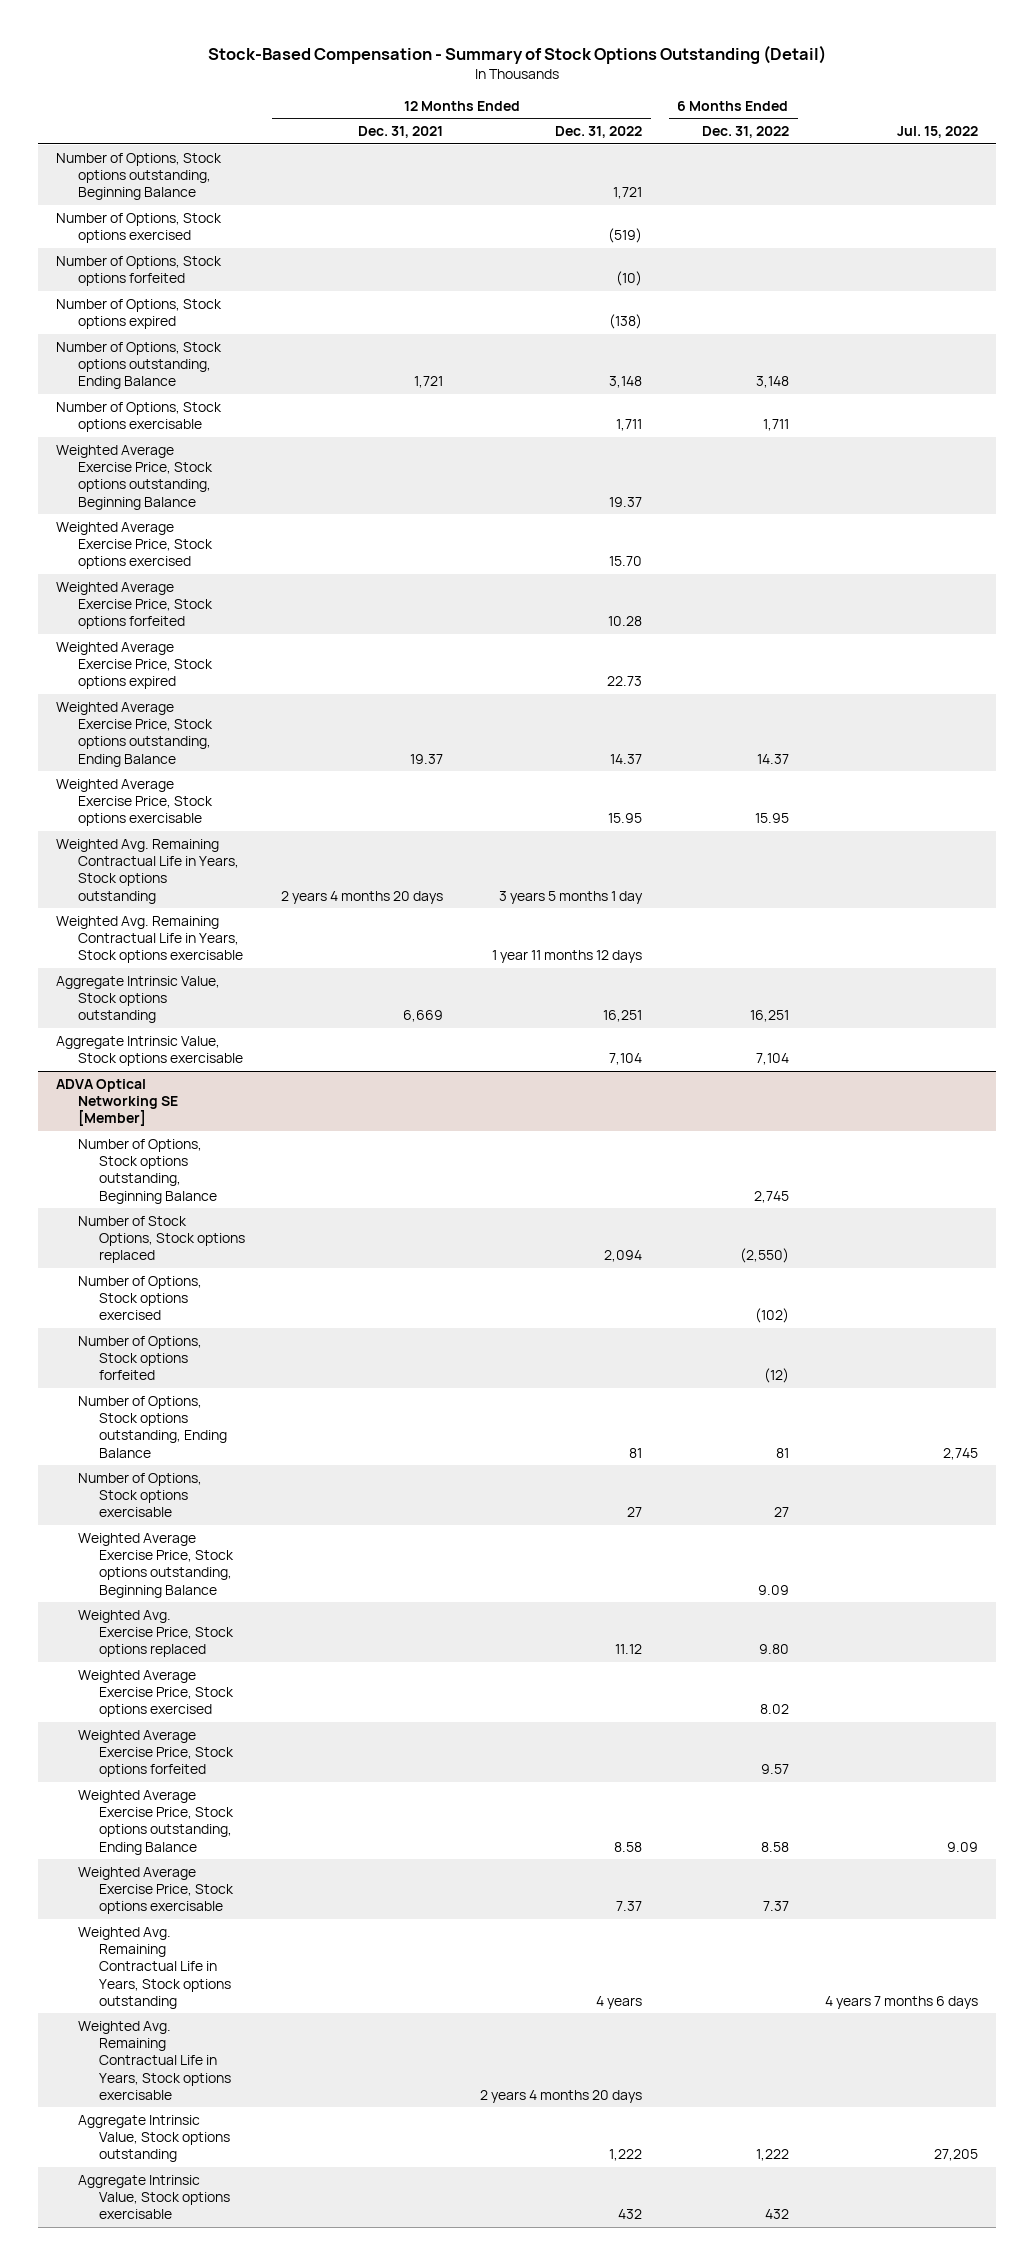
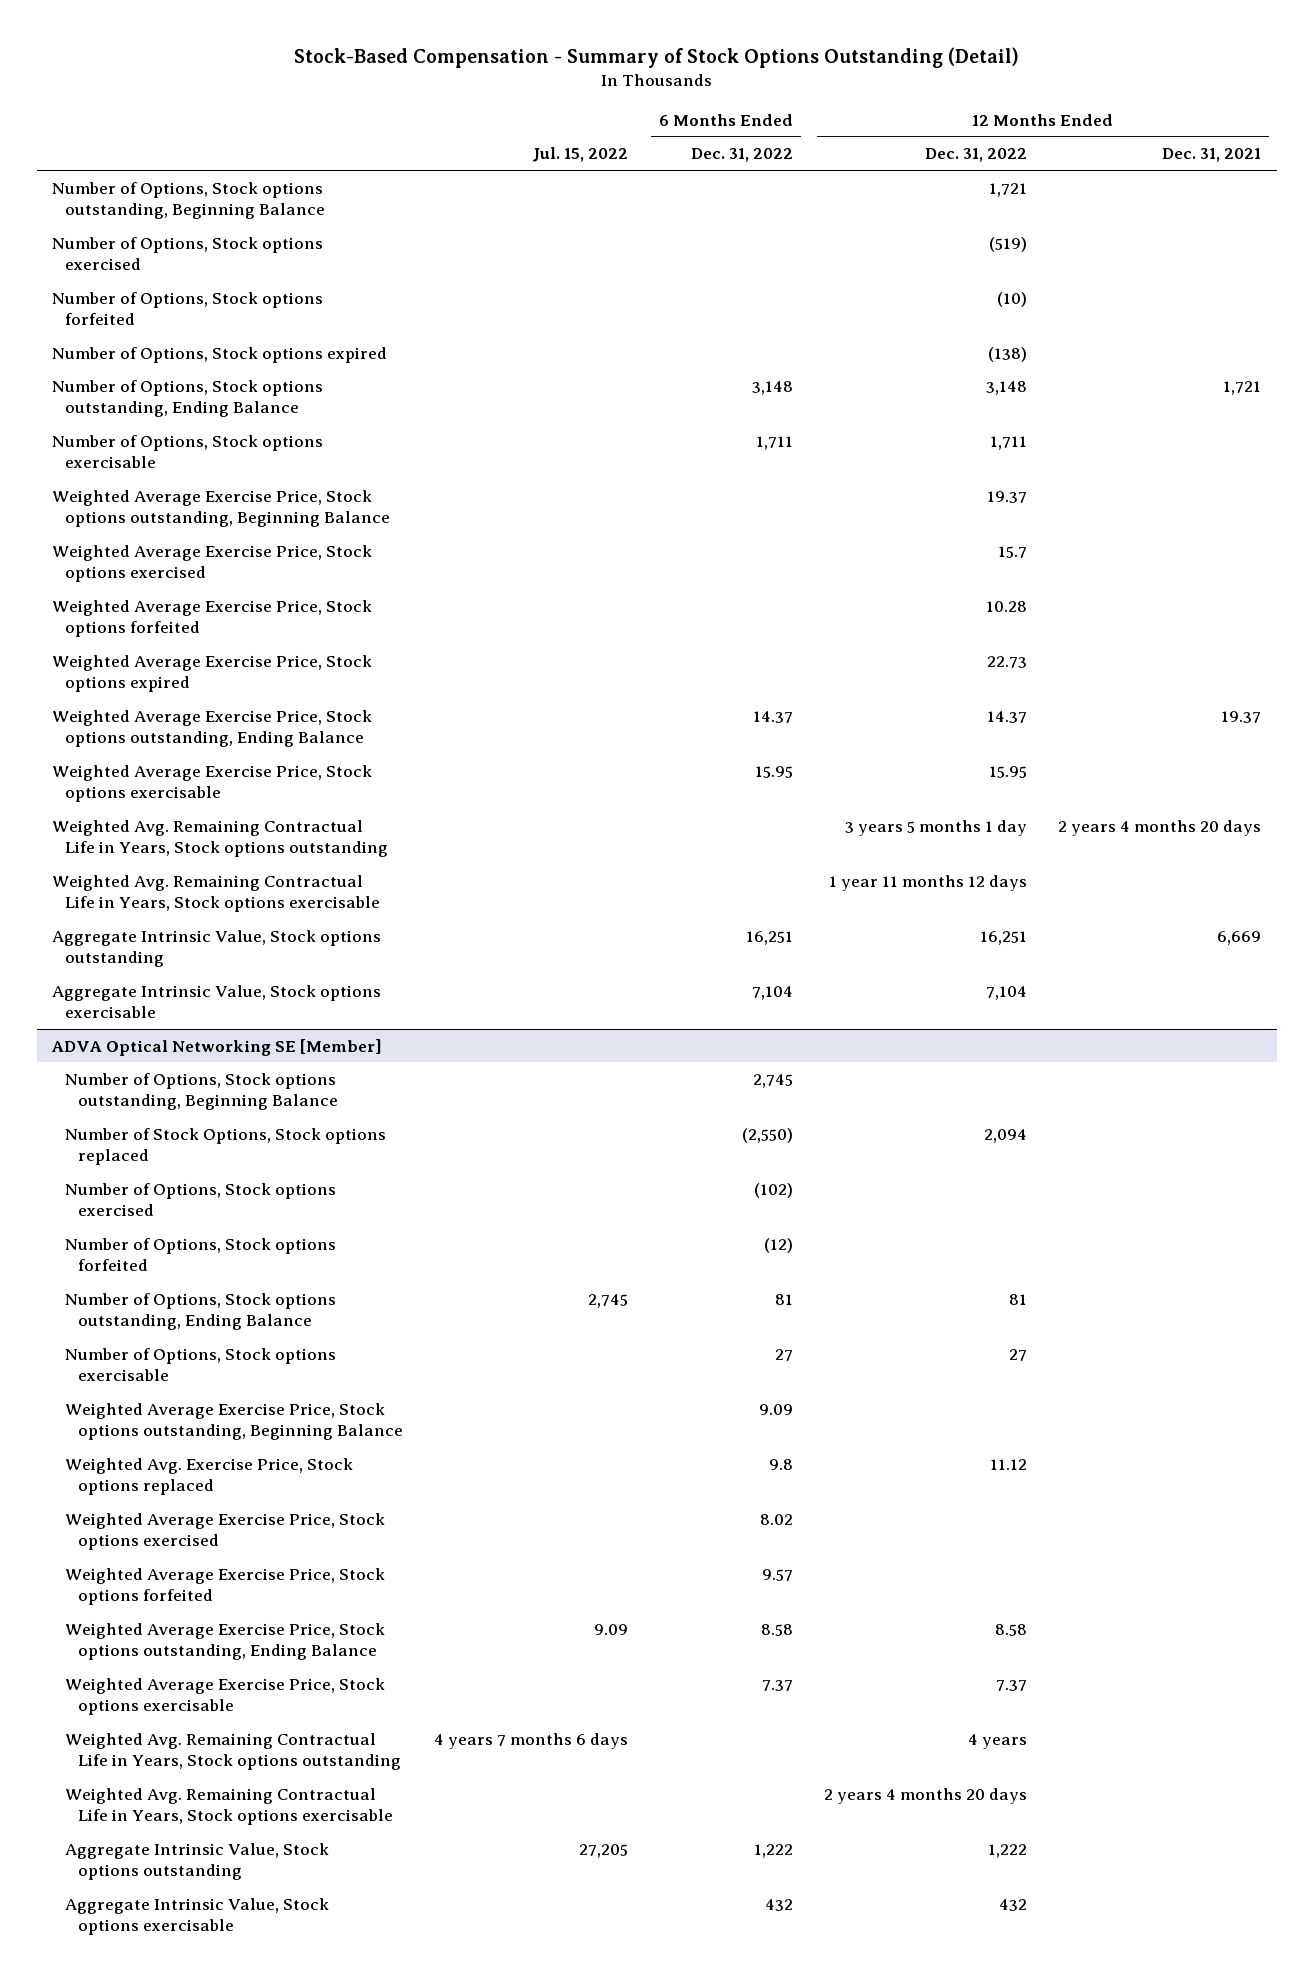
[608,556,642,567] 15.70 -> [998,545,1028,558] 15.7
[758,1644,789,1655] 9.80 -> [769,1458,794,1470] 9.8

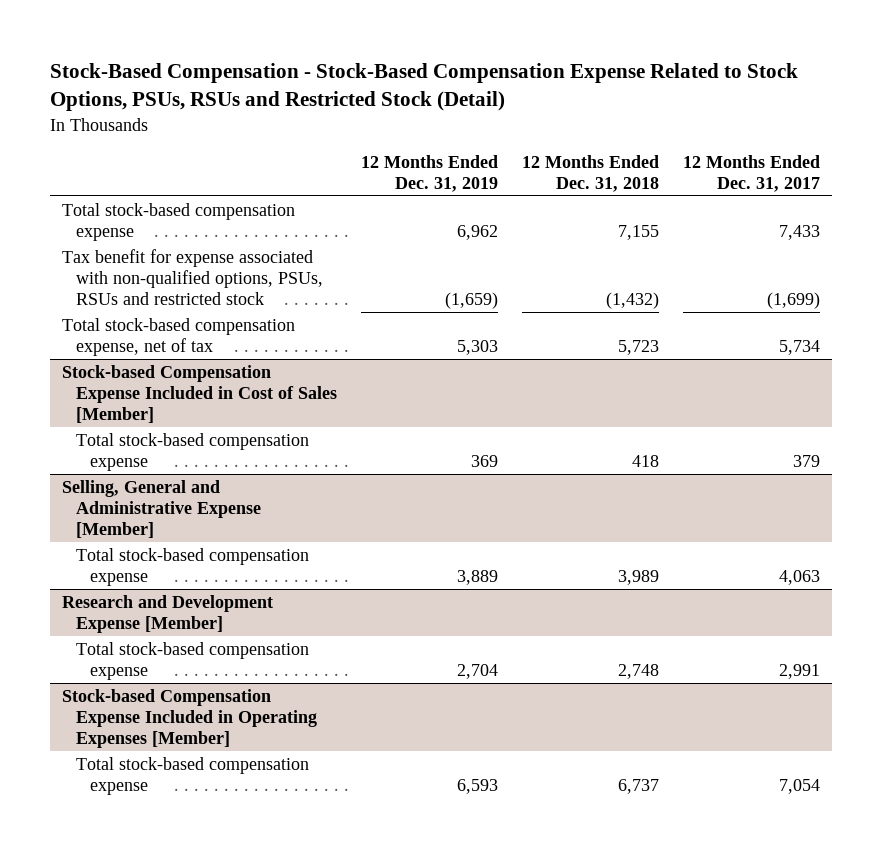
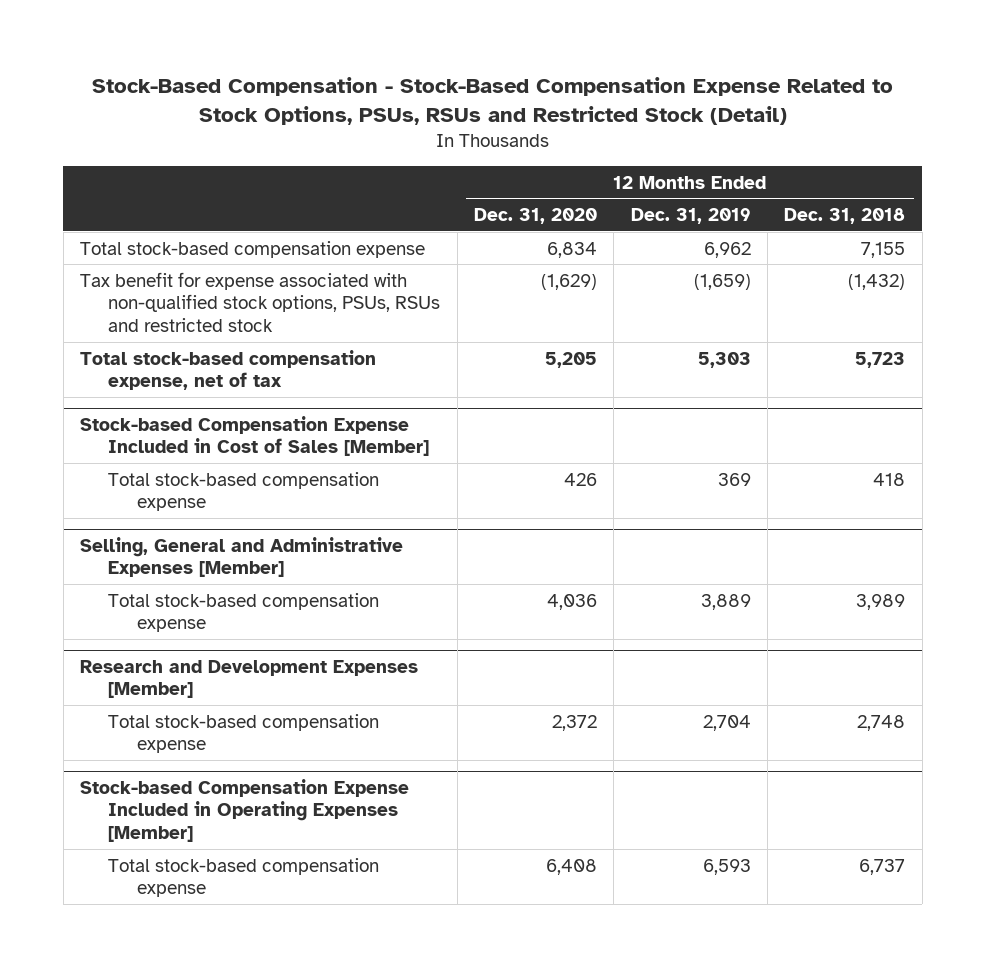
[682,154,820,192] 12 Months Ended Dec. 31, 2017 -> none
none -> [474,208,598,225] Dec. 31, 2020
[61,248,324,306] Tax benefit for expense associated with non-qualified options, PSUs, RSUs and restricted stock -> [80,271,441,332] Tax benefit for expense associated with non-qualified stock options, PSUs, RSUs and restricted stock
[61,479,262,539] Selling, General and Administrative Expense [Member] -> [80,536,404,578] Selling, General and Administrative Expenses [Member]
[61,594,273,633] Research and Development Expense [Member] -> [80,659,419,699] Research and Development Expenses [Member]

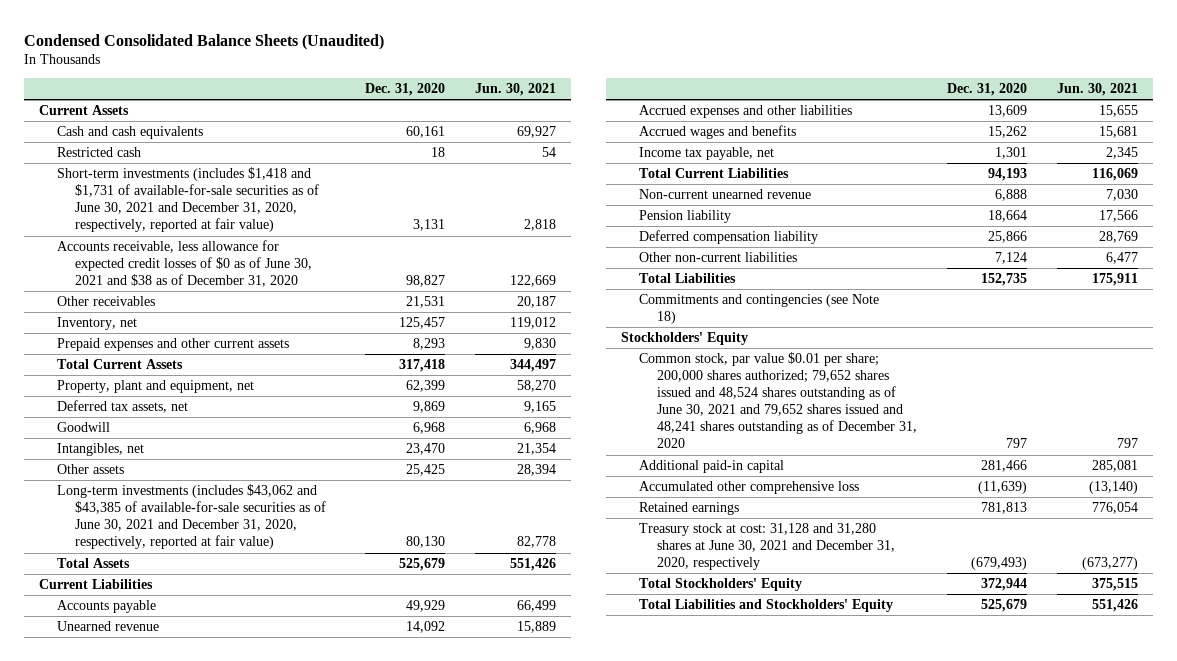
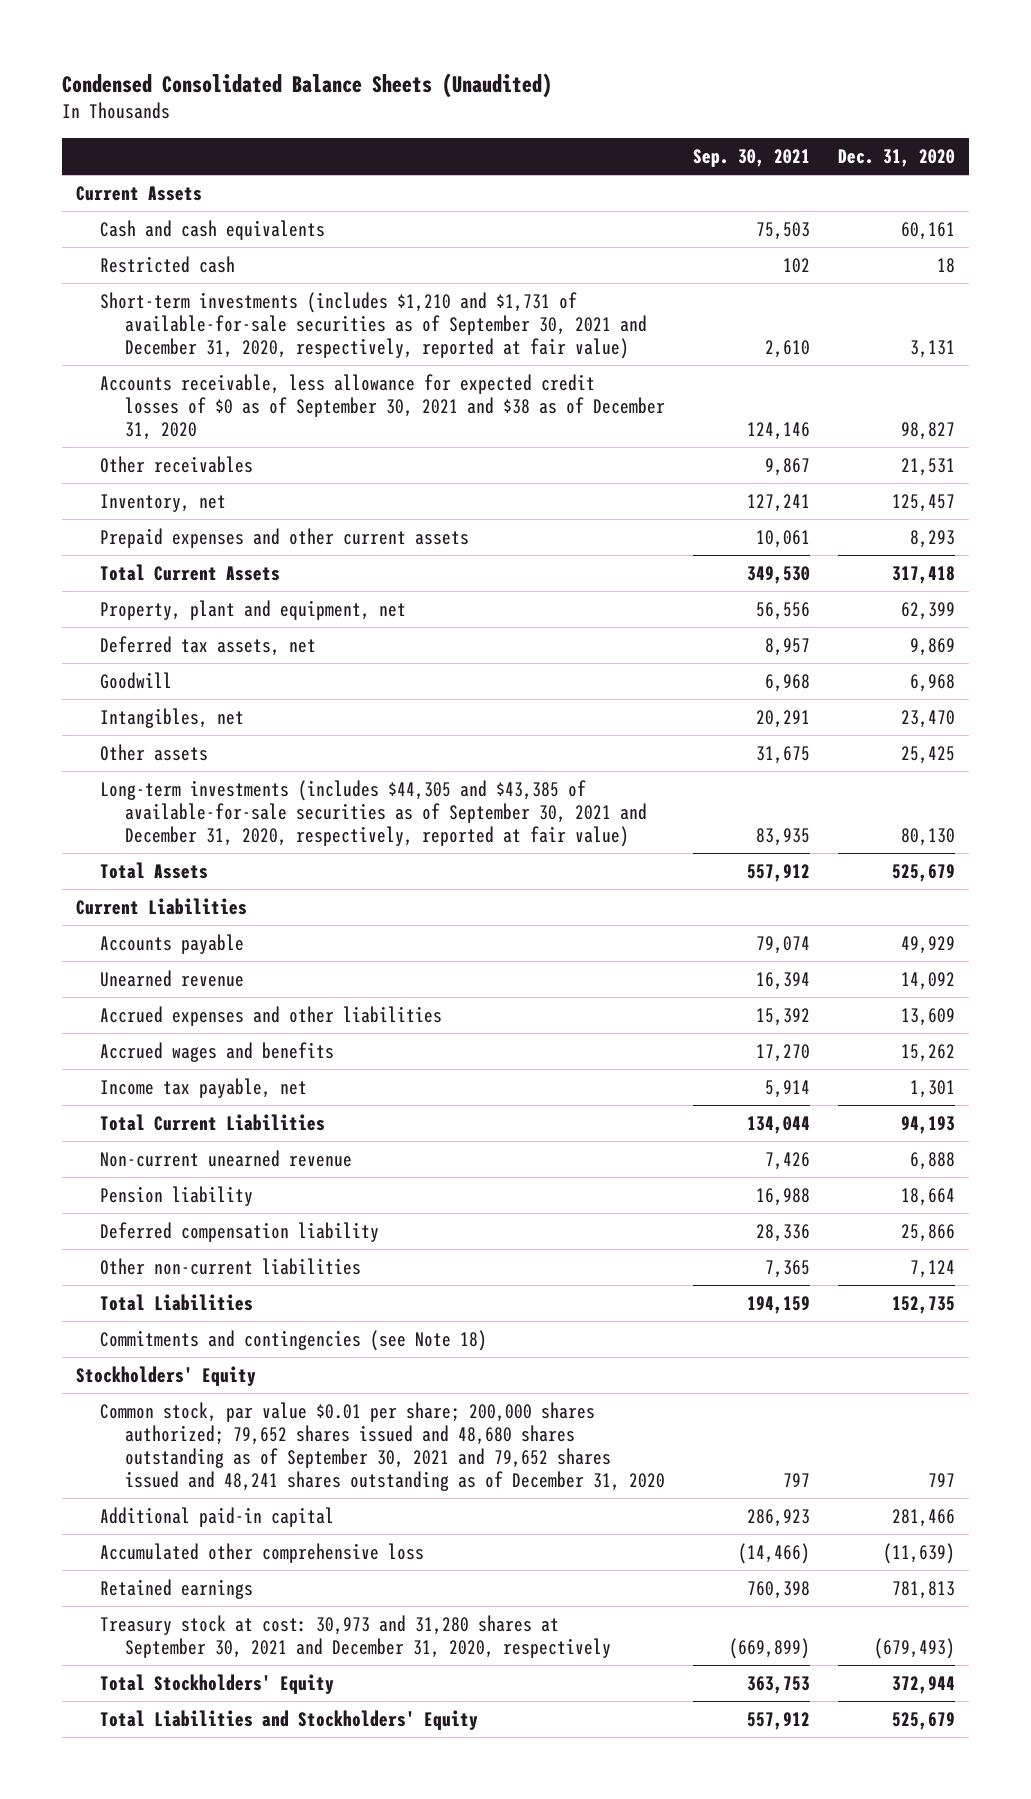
[475,83,557,97] Jun. 30, 2021 -> none
none -> [692,148,810,167] Sep. 30, 2021
[57,167,320,233] Short-term investments (includes $1,418 and $1,731 of available-for-sale securities as of June 30, 2021 and December 31, 2020, respectively, reported at fair value) -> [100,291,647,359] Short-term investments (includes $1,210 and $1,731 of available-for-sale securities as of September 30, 2021 and December 31, 2020, respectively, reported at fair value)
[57,240,313,288] Accounts receivable, less allowance for expected credit losses of $0 as of June 30, 2021 and $38 as of December 31, 2020 -> [100,373,665,440] Accounts receivable, less allowance for expected credit losses of $0 as of September 30, 2021 and $38 as of December 31, 2020
[57,484,327,550] Long-term investments (includes $43,062 and $43,385 of available-for-sale securities as of June 30, 2021 and December 31, 2020, respectively, reported at fair value) -> [100,779,647,847] Long-term investments (includes $44,305 and $43,385 of available-for-sale securities as of September 30, 2021 and December 31, 2020, respectively, reported at fair value)
[638,352,917,449] Common stock, par value $0.01 per share; 200,000 shares authorized; 79,652 shares issued and 48,524 shares outstanding as of June 30, 2021 and 79,652 shares issued and 48,241 shares outstanding as of December 31, 2020 -> [100,1401,665,1491] Common stock, par value $0.01 per share; 200,000 shares authorized; 79,652 shares issued and 48,680 shares outstanding as of September 30, 2021 and 79,652 shares issued and 48,241 shares outstanding as of December 31, 2020
[638,523,895,571] Treasury stock at cost: 31,128 and 31,280 shares at June 30, 2021 and December 31, 2020, respectively -> [100,1614,611,1658] Treasury stock at cost: 30,973 and 31,280 shares at September 30, 2021 and December 31, 2020, respectively

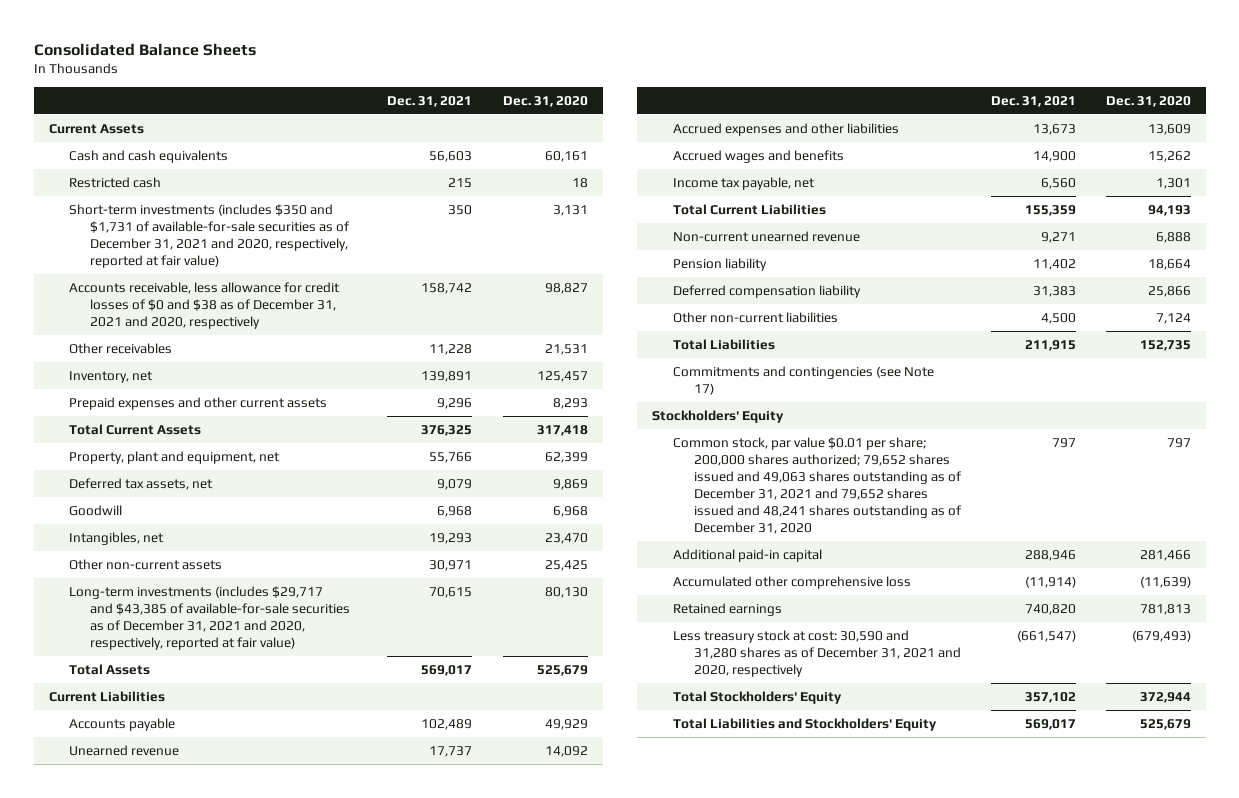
[61,73,552,99] Condensed Consolidated Balance Sheets (Unaudited) -> [33,42,256,56] Consolidated Balance Sheets
[692,148,810,167] Sep. 30, 2021 -> none
none -> [387,95,473,107] Dec. 31, 2021
[100,291,647,359] Short-term investments (includes $1,210 and $1,731 of available-for-sale securities as of September 30, 2021 and December 31, 2020, respectively, reported at fair value) -> [69,203,351,269] Short-term investments (includes $350 and $1,731 of available-for-sale securities as of December 31, 2021 and 2020, respectively, reported at fair value)
[100,373,665,440] Accounts receivable, less allowance for expected credit losses of $0 as of September 30, 2021 and $38 as of December 31, 2020 -> [69,281,341,330] Accounts receivable, less allowance for credit losses of $0 and $38 as of December 31, 2021 and 2020, respectively
[100,743,209,761] Other assets -> [69,558,223,570] Other non-current assets
[100,779,647,847] Long-term investments (includes $44,305 and $43,385 of available-for-sale securities as of September 30, 2021 and December 31, 2020, respectively, reported at fair value) -> [69,585,351,651] Long-term investments (includes $29,717 and $43,385 of available-for-sale securities as of December 31, 2021 and 2020, respectively, reported at fair value)
[100,1329,488,1351] Commitments and contingencies (see Note 18) -> [672,365,934,395] Commitments and contingencies (see Note 17)
[100,1401,665,1491] Common stock, par value $0.01 per share; 200,000 shares authorized; 79,652 shares issued and 48,680 shares outstanding as of September 30, 2021 and 79,652 shares issued and 48,241 shares outstanding as of December 31, 2020 -> [672,436,962,535] Common stock, par value $0.01 per share; 200,000 shares authorized; 79,652 shares issued and 49,063 shares outstanding as of December 31, 2021 and 79,652 shares issued and 48,241 shares outstanding as of December 31, 2020
[100,1614,611,1658] Treasury stock at cost: 30,973 and 31,280 shares at September 30, 2021 and December 31, 2020, respectively -> [672,629,961,678] Less treasury stock at cost: 30,590 and 31,280 shares as of December 31, 2021 and 2020, respectively

